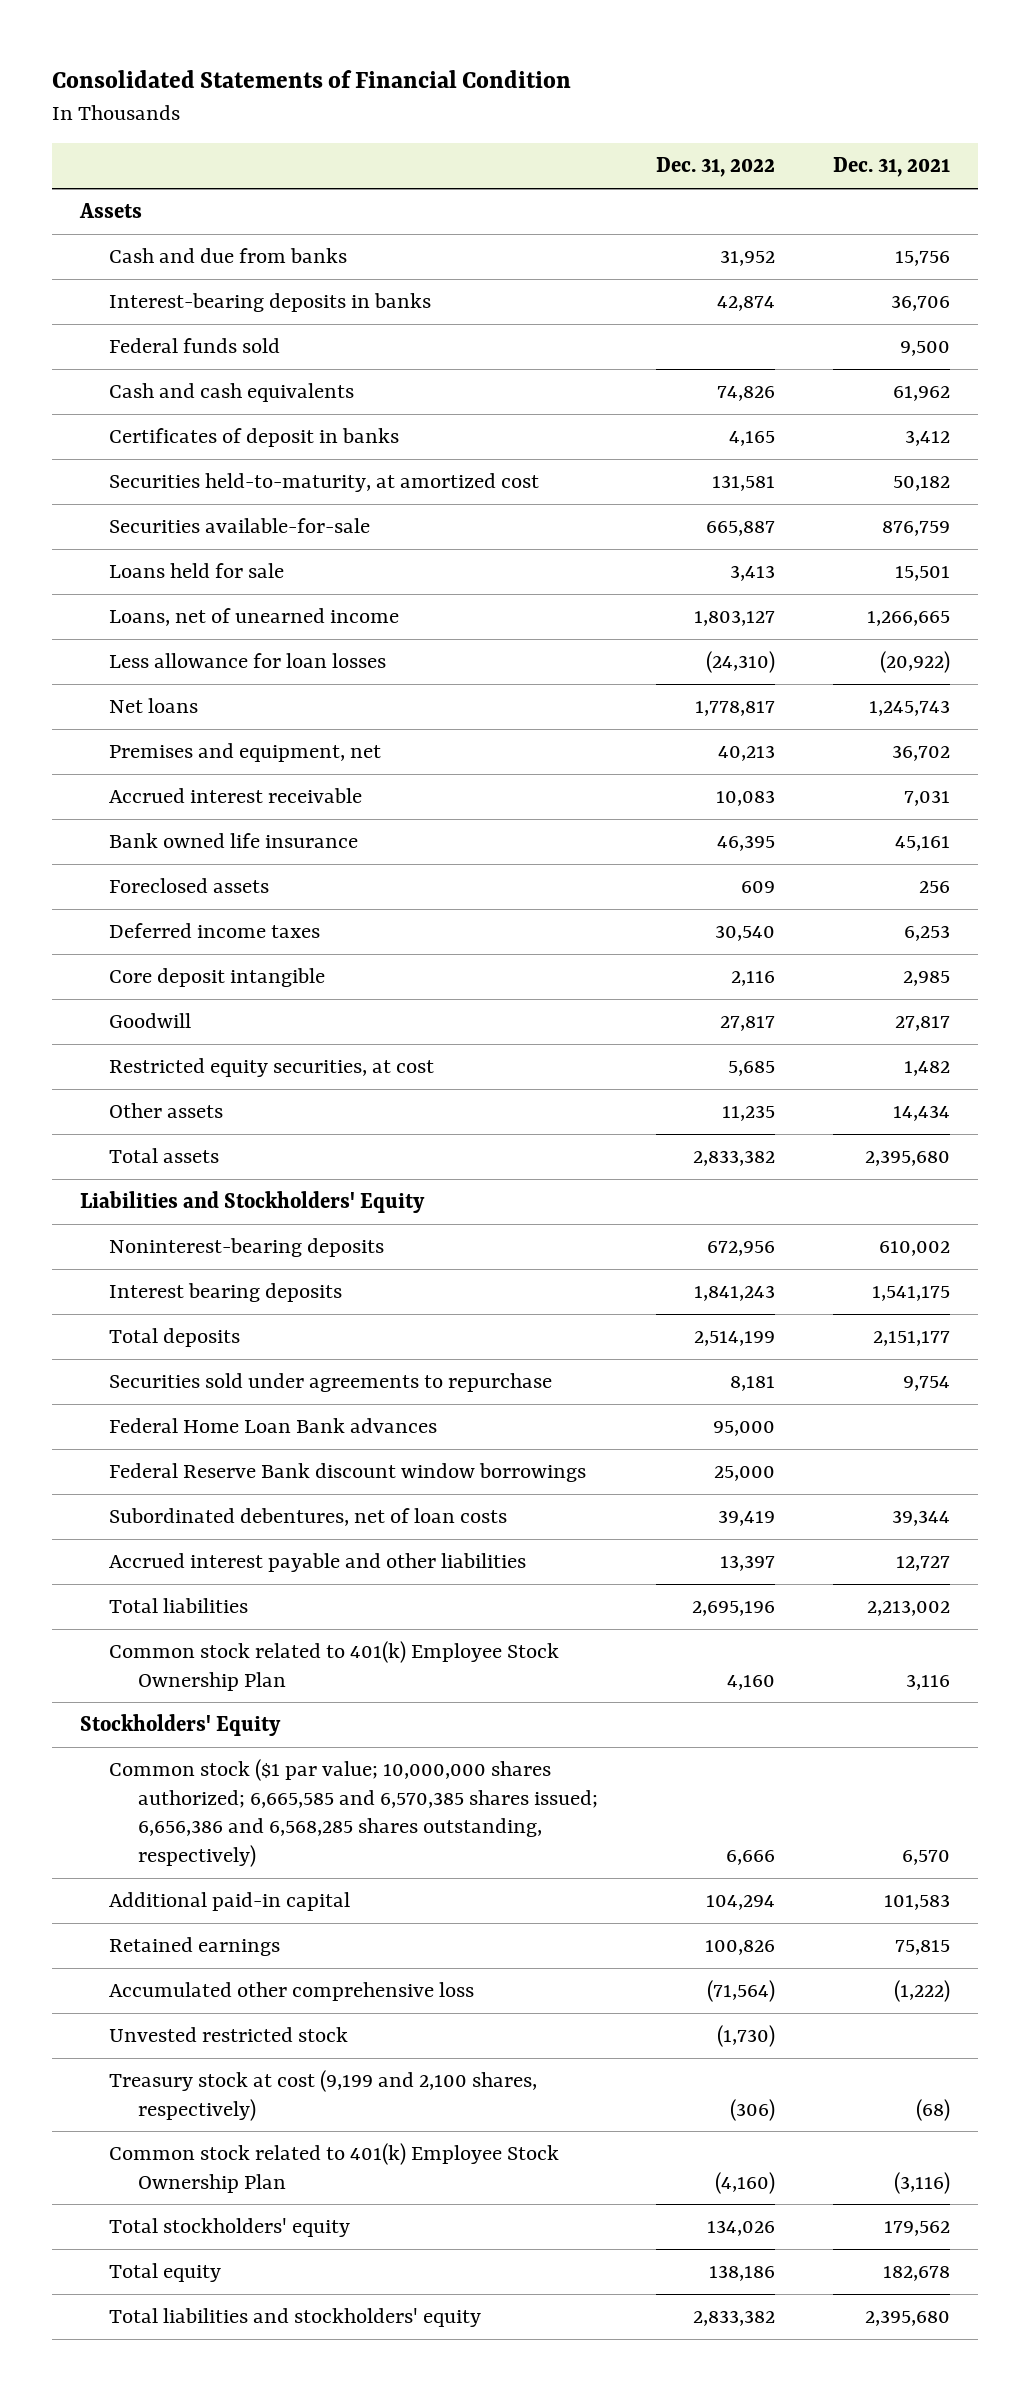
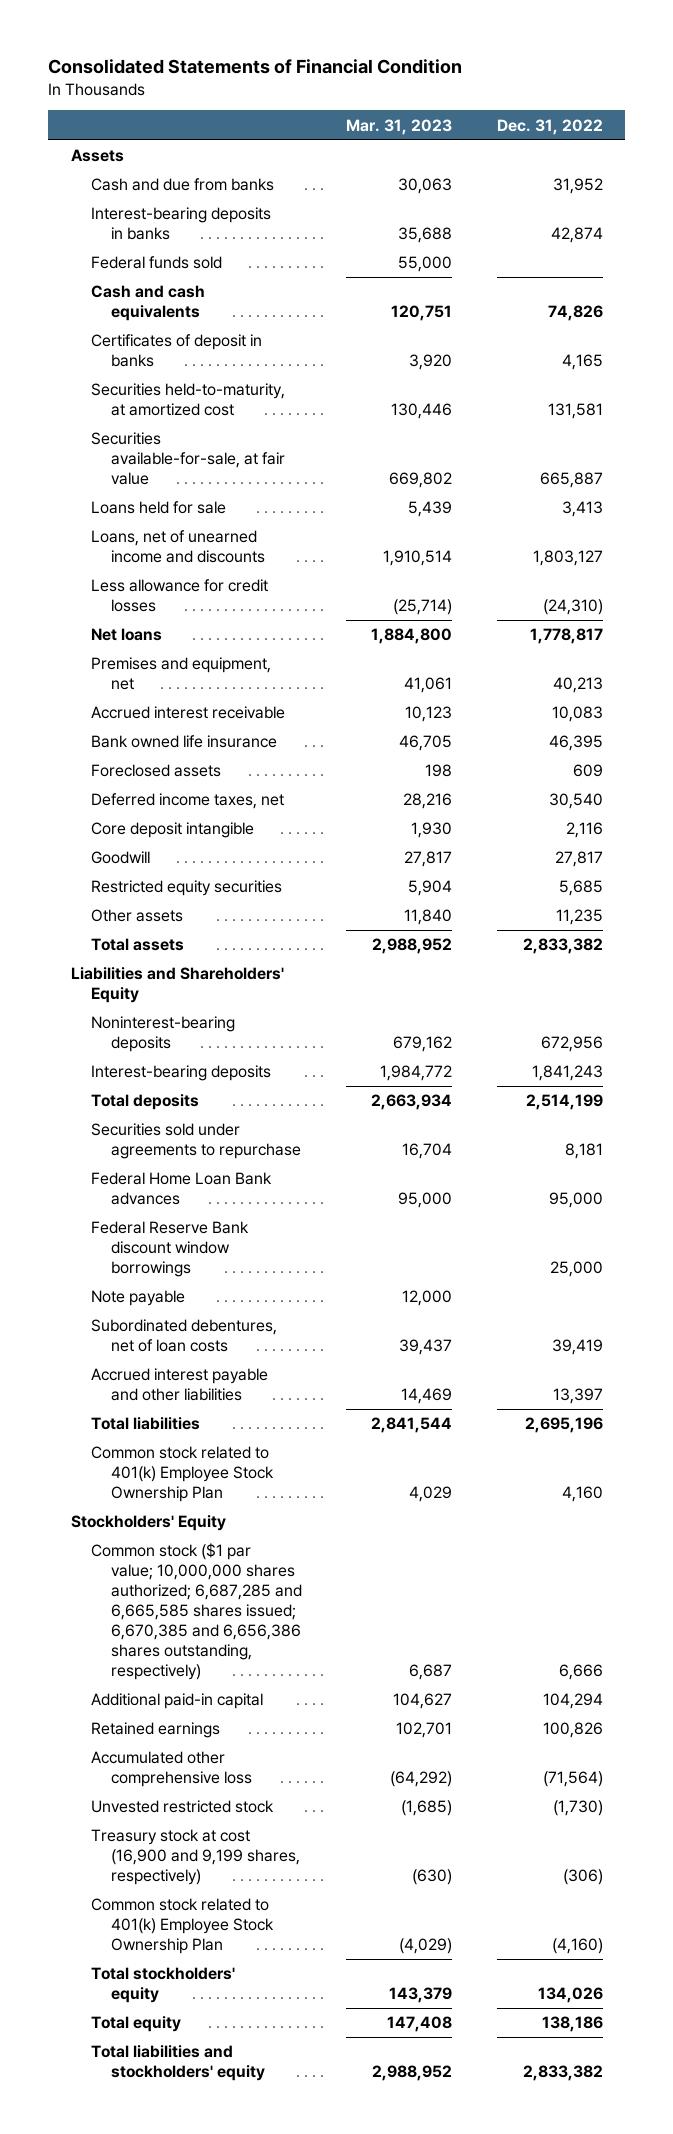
[832,157,950,178] Dec. 31, 2021 -> none
none -> [346,118,453,135] Mar. 31, 2023
[109,518,371,534] Securities available-for-sale -> [90,432,286,486] Securities available-for-sale, at fair value
[109,608,400,627] Loans, net of unearned income -> [90,530,266,564] Loans, net of unearned income and discounts
[109,653,387,669] Less allowance for loan losses -> [90,579,268,613] Less allowance for credit losses
[109,923,321,939] Deferred income taxes -> [90,793,284,810] Deferred income taxes, net
[109,1058,435,1078] Restricted equity securities, at cost -> [90,880,282,897] Restricted equity securities
[80,1191,426,1214] Liabilities and Stockholders' Equity -> [70,967,284,1004] Liabilities and Shareholders' Equity
[109,1283,343,1303] Interest bearing deposits -> [90,1065,271,1082] Interest-bearing deposits
none -> [90,1290,185,1307] Note payable
[109,1759,598,1867] Common stock ($1 par value; 10,000,000 shares authorized; 6,665,585 and 6,570,385 shares issued; 6,656,386 and 6,568,285 shares outstanding, respectively) -> [90,1543,303,1680] Common stock ($1 par value; 10,000,000 shares authorized; 6,687,285 and 6,665,585 shares issued; 6,670,385 and 6,656,386 shares outstanding, respectively)
[109,2070,538,2121] Treasury stock at cost (9,199 and 2,100 shares, respectively) -> [90,1829,301,1886] Treasury stock at cost (16,900 and 9,199 shares, respectively)

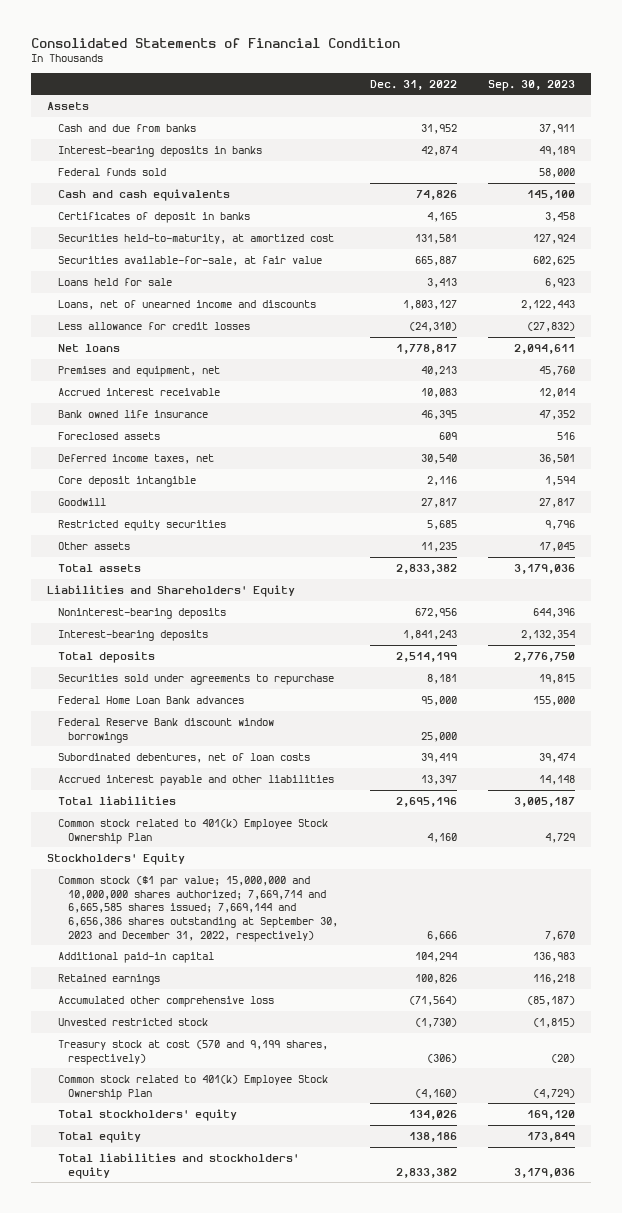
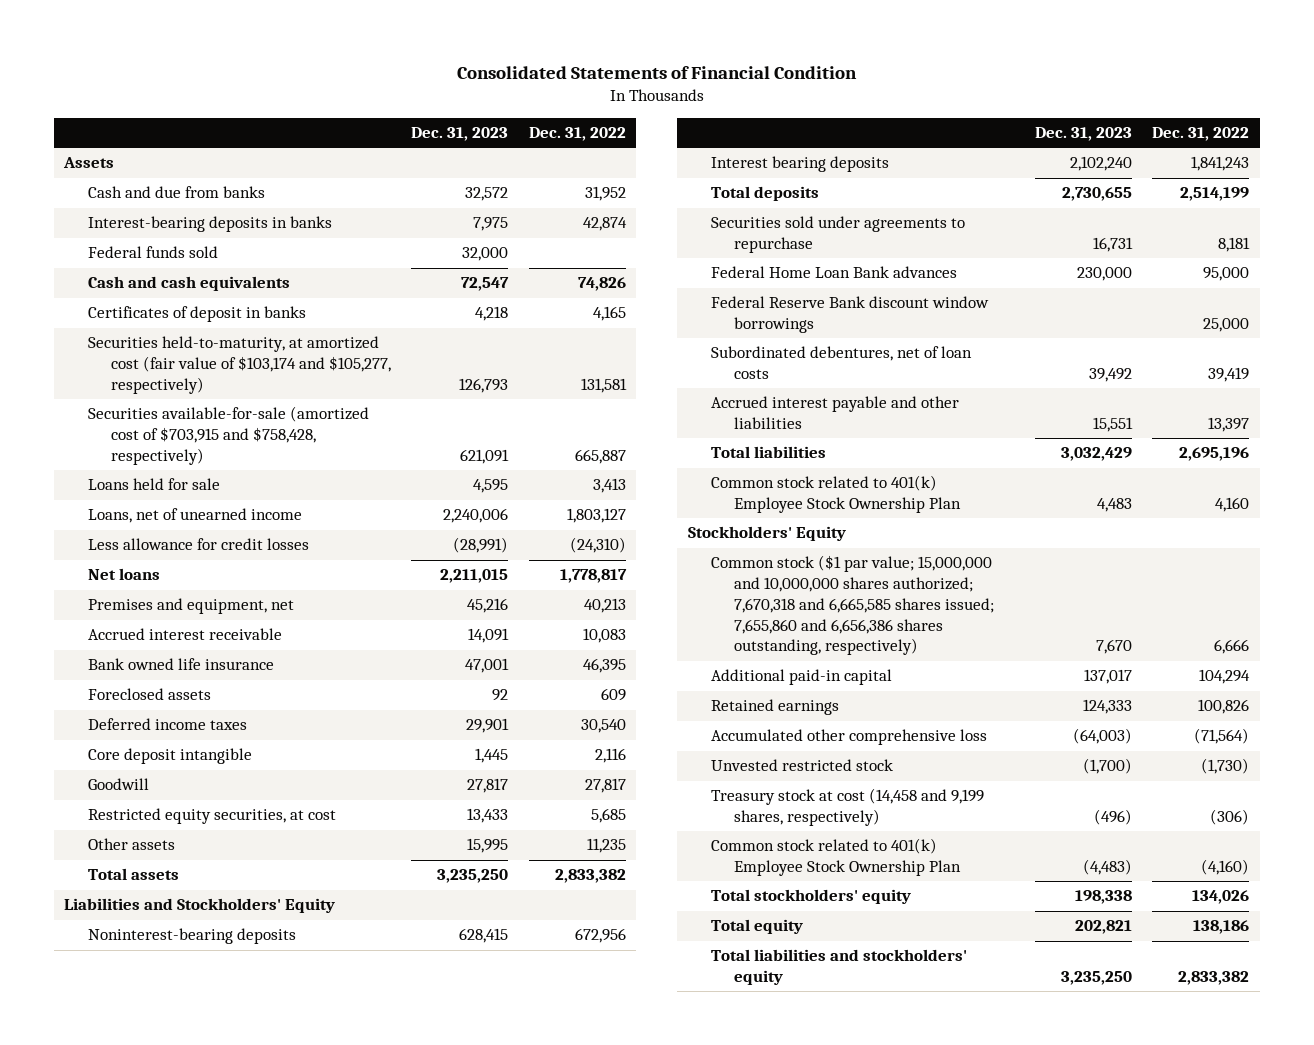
[488,79,576,91] Sep. 30, 2023 -> none
none -> [411,127,509,142] Dec. 31, 2023
[57,233,334,244] Securities held-to-maturity, at amortized cost -> [87,336,391,394] Securities held-to-maturity, at amortized cost (fair value of $103,174 and $105,277, respectively)
[57,255,322,266] Securities available-for-sale, at fair value -> [87,406,369,465] Securities available-for-sale (amortized cost of $703,915 and $758,428, respectively)
[57,299,316,310] Loans, net of unearned income and discounts -> [87,508,302,524] Loans, net of unearned income
[57,453,214,464] Deferred income taxes, net -> [87,718,247,731] Deferred income taxes
[57,519,226,531] Restricted equity securities -> [87,808,336,825] Restricted equity securities, at cost
[46,584,295,597] Liabilities and Shareholders' Equity -> [64,898,336,914] Liabilities and Stockholders' Equity
[57,629,208,641] Interest-bearing deposits -> [710,156,889,173] Interest bearing deposits
[57,875,339,942] Common stock ($1 par value; 15,000,000 and 10,000,000 shares authorized; 7,669,714 and 6,665,585 shares issued; 7,669,144 and 6,656,386 shares outstanding at September 30, 2023 and December 31, 2022, respectively) -> [710,555,994,656] Common stock ($1 par value; 15,000,000 and 10,000,000 shares authorized; 7,670,318 and 6,665,585 shares issued; 7,655,860 and 6,656,386 shares outstanding, respectively)
[57,1039,328,1065] Treasury stock at cost (570 and 9,199 shares, respectively) -> [710,788,984,827] Treasury stock at cost (14,458 and 9,199 shares, respectively)

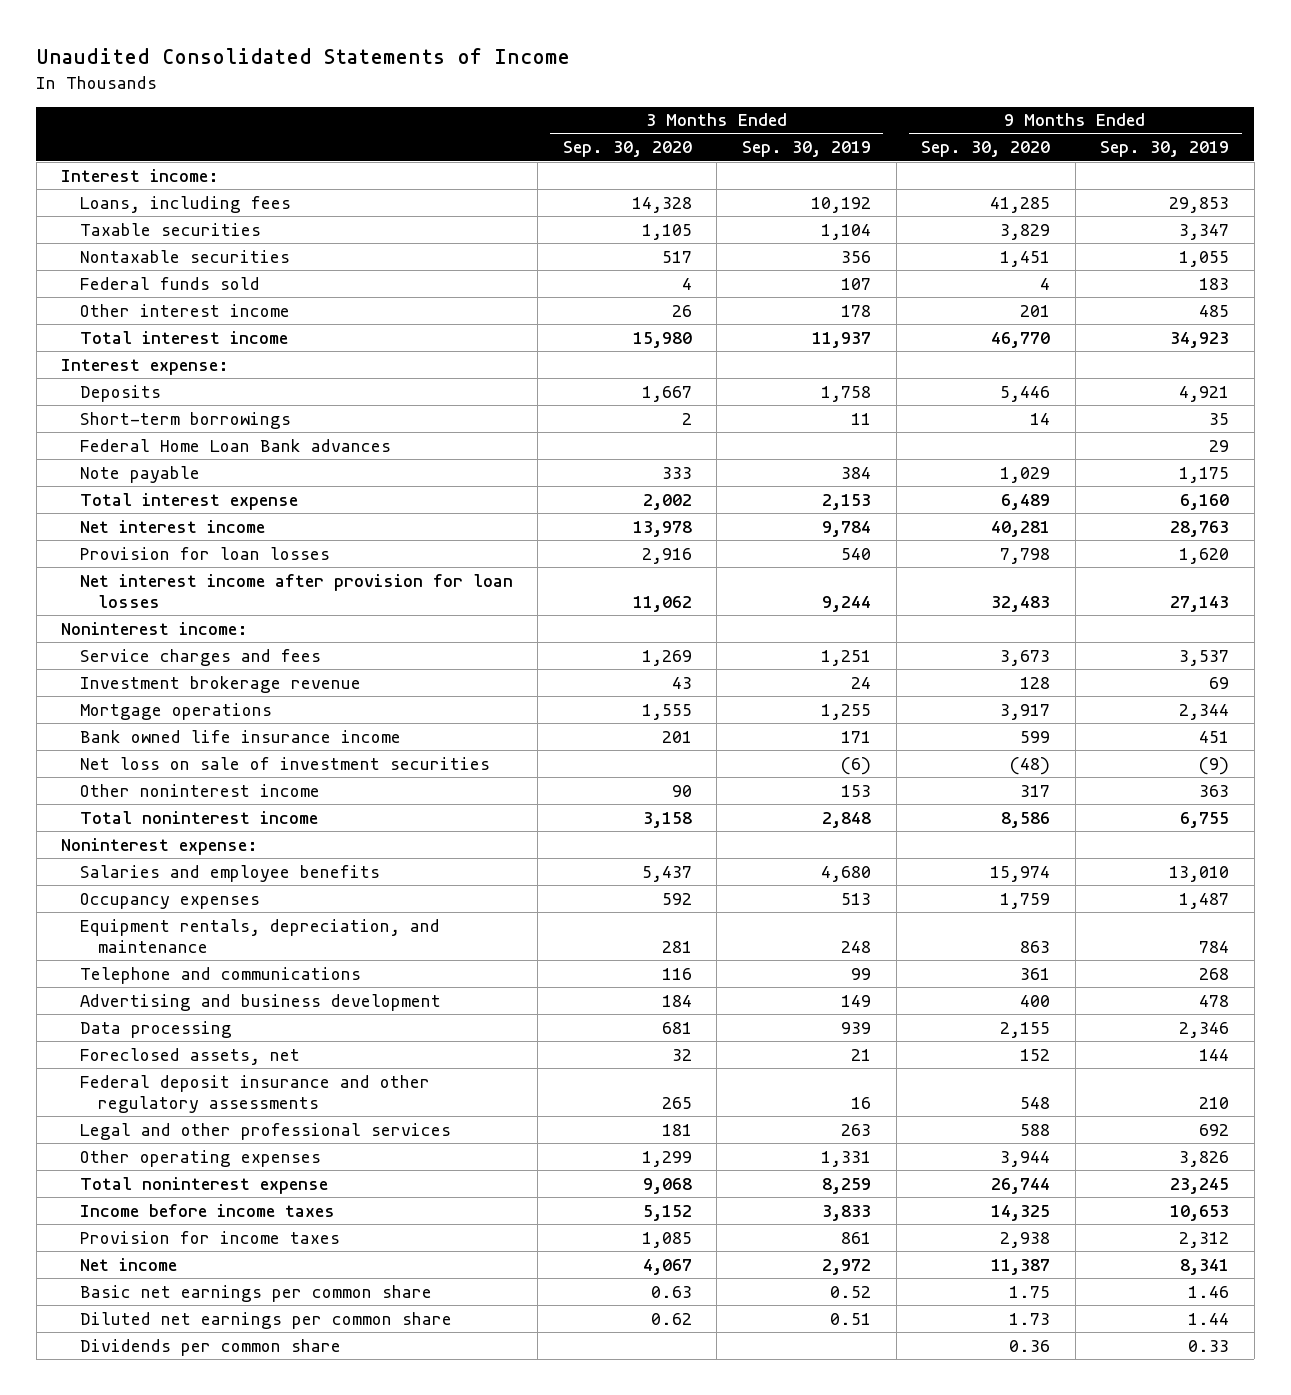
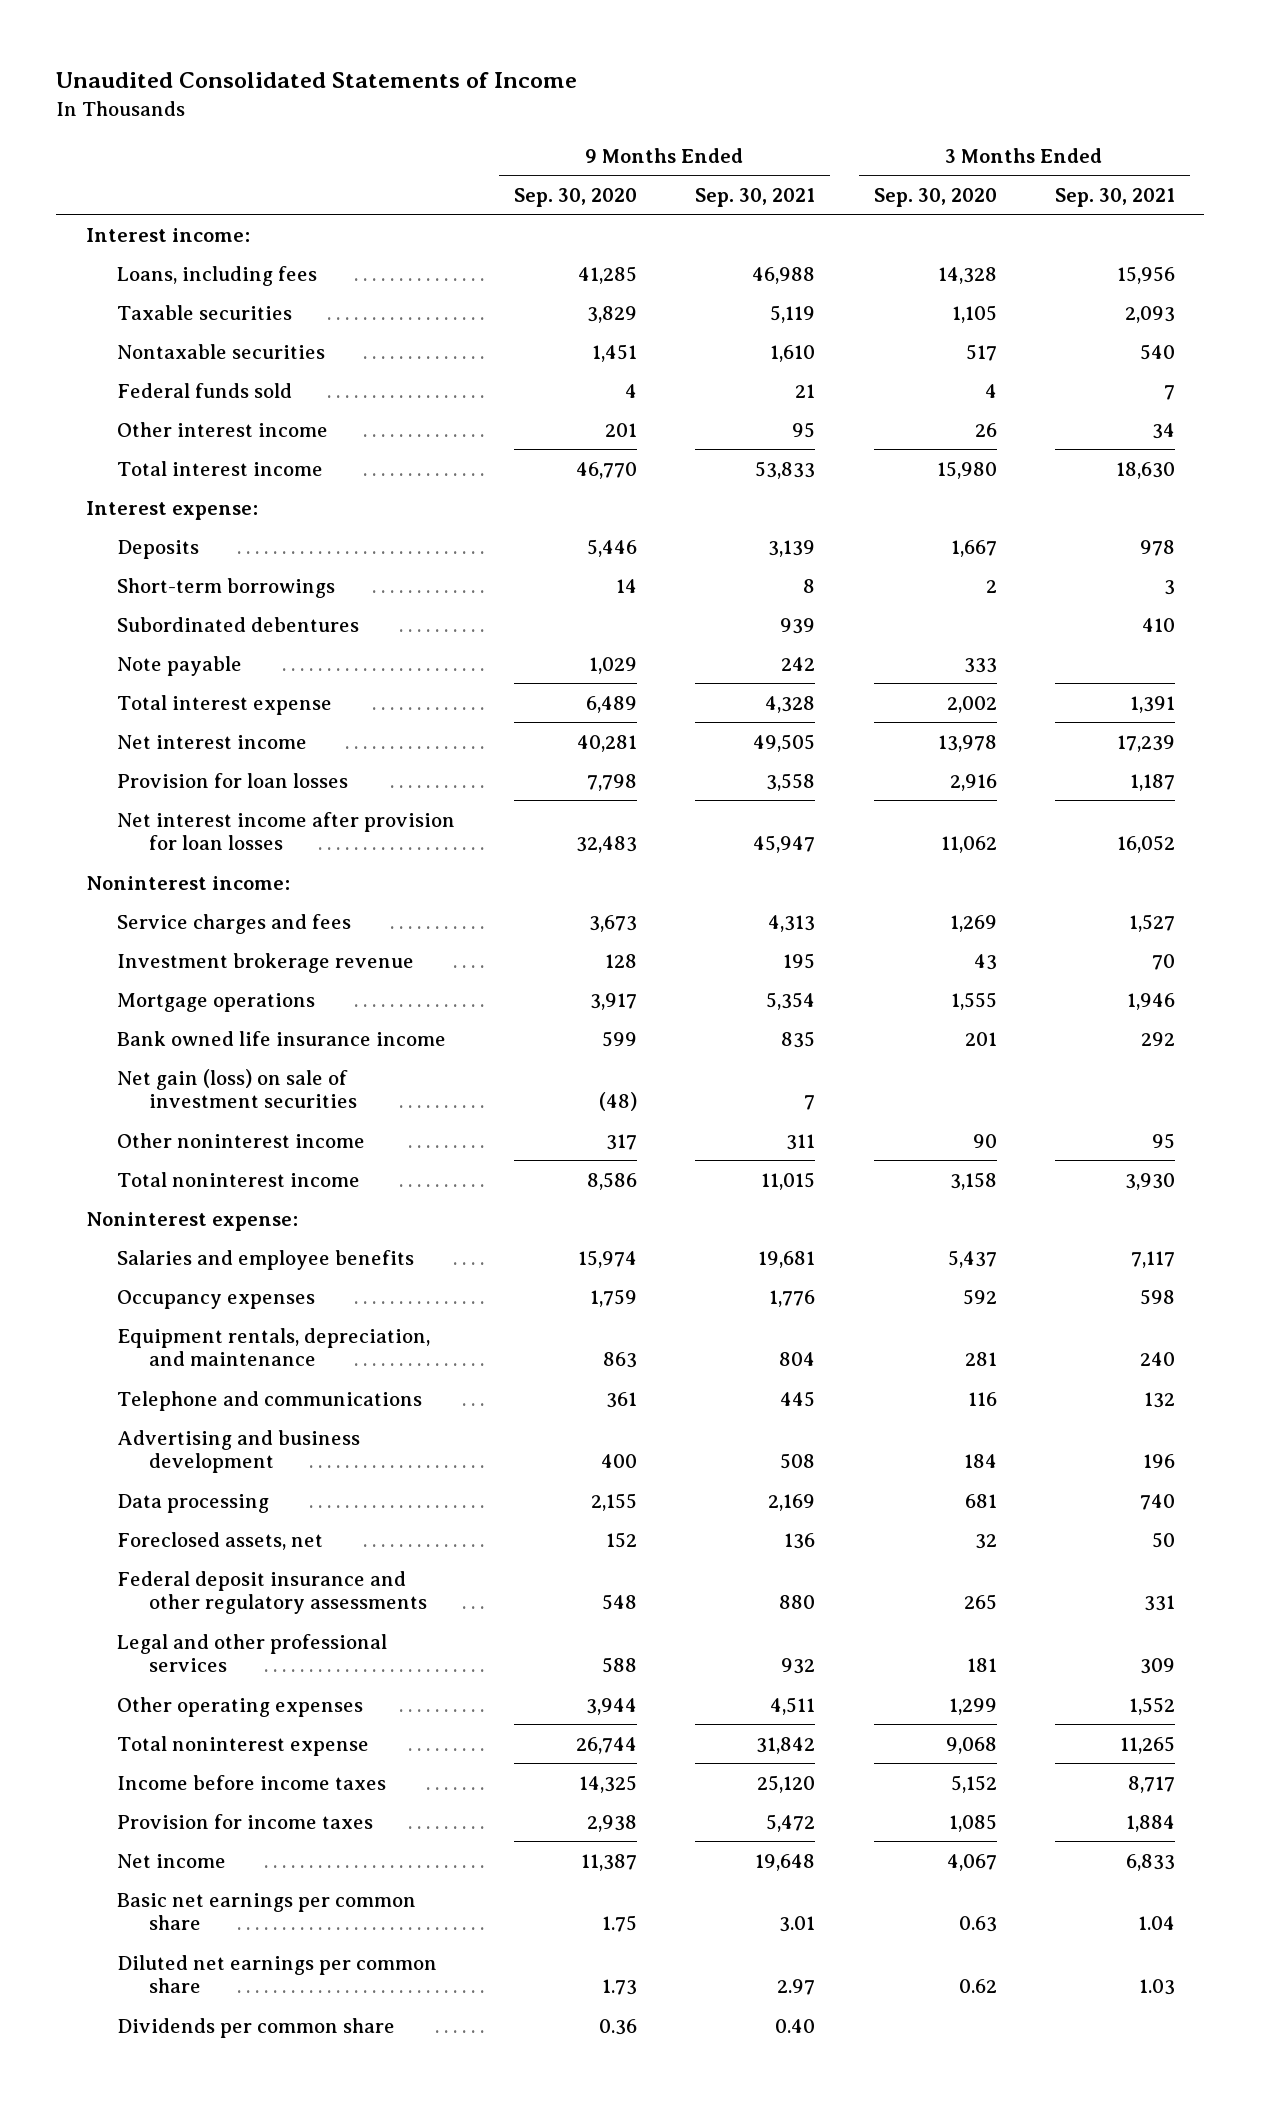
[741,141,871,158] Sep. 30, 2019 -> none
[1100,141,1230,158] Sep. 30, 2019 -> none
none -> [695,187,816,207] Sep. 30, 2021
none -> [1055,187,1176,207] Sep. 30, 2021
[79,438,391,452] Federal Home Loan Bank advances -> none
none -> [117,616,360,632] Subordinated debentures
[79,756,490,770] Net loss on sale of investment securities -> [117,1068,357,1109] Net gain (loss) on sale of investment securities

